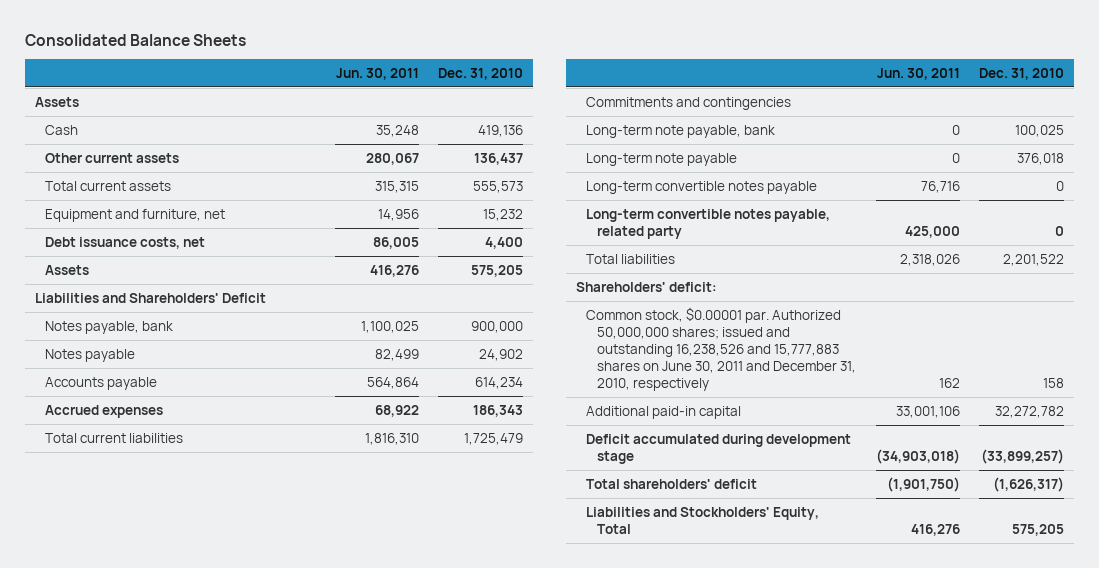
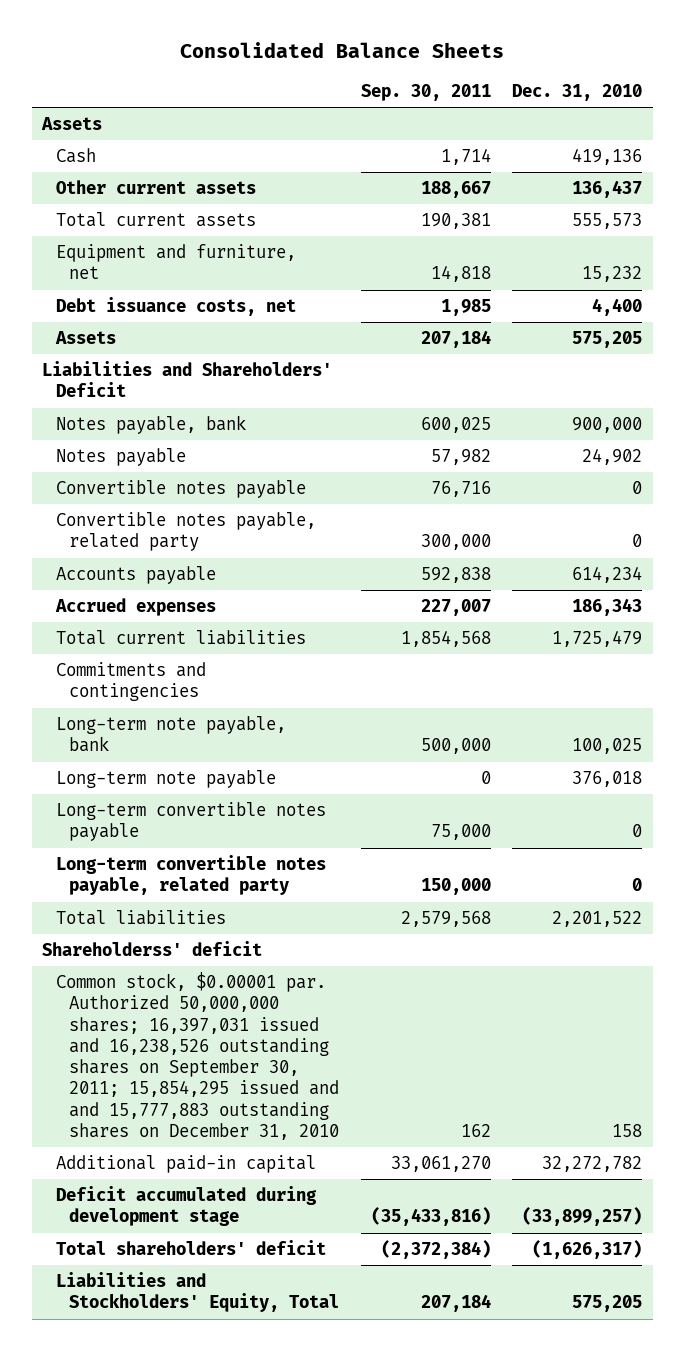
[335,67,419,80] Jun. 30, 2011 -> none
none -> [360,83,491,101] Sep. 30, 2011
none -> [55,480,306,499] Convertible notes payable
none -> [55,512,316,552] Convertible notes payable, related party
[575,281,717,292] Shareholders' deficit: -> [42,941,263,957] Shareholderss' deficit
[586,306,857,391] Common stock, $0.00001 par. Authorized 50,000,000 shares; issued and outstanding 16,238,526 and 15,777,883 shares on June 30, 2011 and December 31, 2010, respectively -> [55,972,340,1140] Common stock, $0.00001 par. Authorized 50,000,000 shares; 16,397,031 issued and 16,238,526 outstanding shares on September 30, 2011; 15,854,295 issued and and 15,777,883 outstanding shares on December 31, 2010

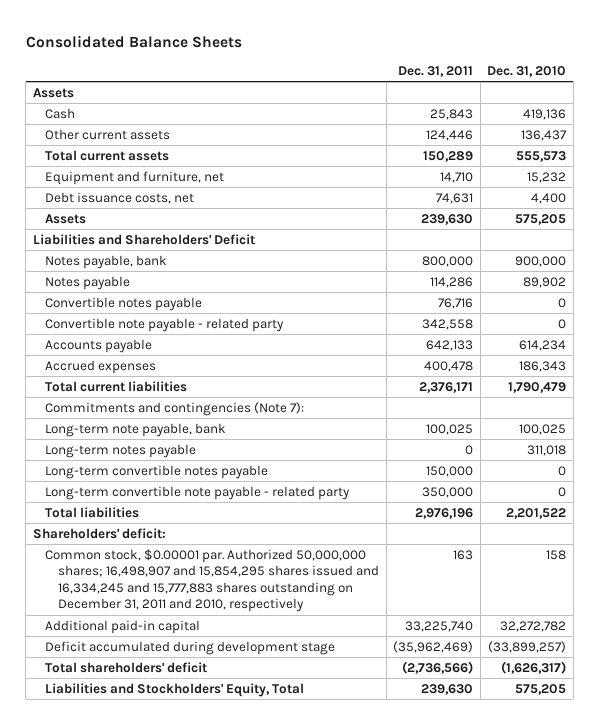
[360,83,491,101] Sep. 30, 2011 -> none
none -> [398,66,474,78] Dec. 31, 2011
[582,448,643,466] 24,902 -> [523,276,567,288] 89,902
[55,512,316,552] Convertible notes payable, related party -> [45,317,285,332] Convertible note payable - related party
[552,630,643,648] 1,725,479 -> [508,381,567,393] 1,790,479
[55,662,206,702] Commitments and contingencies -> [45,401,305,416] Commitments and contingencies (Note 7):
[55,770,276,789] Long-term note payable -> [45,443,197,458] Long-term notes payable
[572,771,643,788] 376,018 -> [527,444,567,456] 311,018
[55,855,326,896] Long-term convertible notes payable, related party -> [45,485,351,500] Long-term convertible note payable - related party
[42,941,263,957] Shareholderss' deficit -> [32,527,166,539] Shareholders' deficit:
[55,972,340,1140] Common stock, $0.00001 par. Authorized 50,000,000 shares; 16,397,031 issued and 16,238,526 outstanding shares on September 30, 2011; 15,854,295 issued and and 15,777,883 outstanding shares on December 31, 2010 -> [45,548,380,613] Common stock, $0.00001 par. Authorized 50,000,000 shares; 16,498,907 and 15,854,295 shares issued and 16,334,245 and 15,777,883 shares outstanding on December 31, 2011 and 2010, respectively

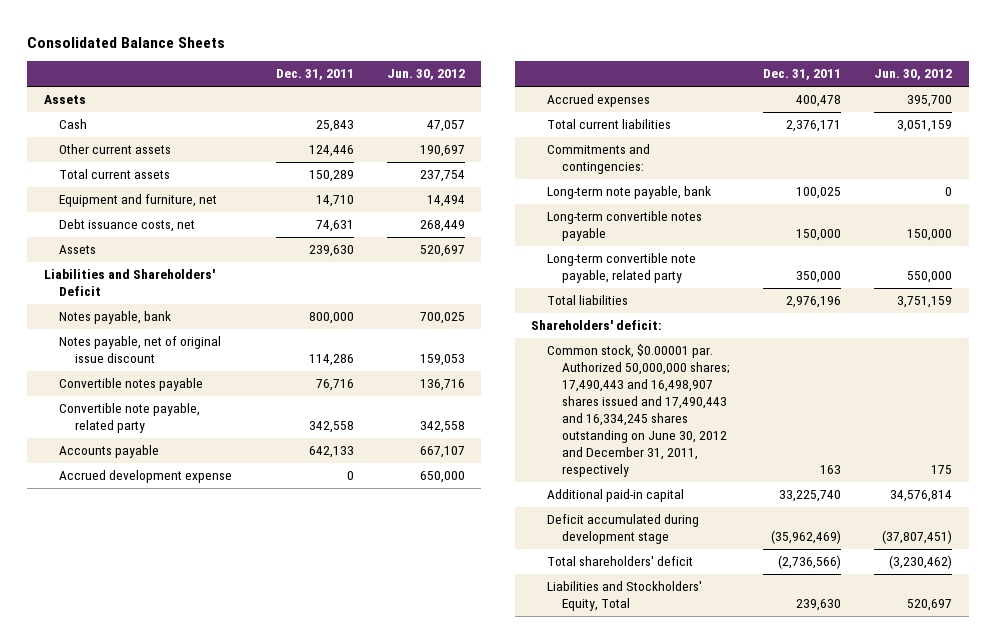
[487,66,567,78] Dec. 31, 2010 -> none
none -> [386,69,465,81] Jun. 30, 2012
[45,275,131,290] Notes payable -> [59,336,222,364] Notes payable, net of original issue discount
[45,317,285,332] Convertible note payable - related party -> [59,403,201,434] Convertible note payable, related party
none -> [59,470,233,484] Accrued development expense
[45,401,305,416] Commitments and contingencies (Note 7): -> [546,144,650,175] Commitments and contingencies:
[45,443,197,458] Long-term notes payable -> none
[45,485,351,500] Long-term convertible note payable - related party -> [546,253,696,284] Long-term convertible note payable, related party
[45,548,380,613] Common stock, $0.00001 par. Authorized 50,000,000 shares; 16,498,907 and 15,854,295 shares issued and 16,334,245 and 15,777,883 shares outstanding on December 31, 2011 and 2010, respectively -> [546,344,731,478] Common stock, $0.00001 par. Authorized 50,000,000 shares; 17,490,443 and 16,498,907 shares issued and 17,490,443 and 16,334,245 shares outstanding on June 30, 2012 and December 31, 2011, respectively

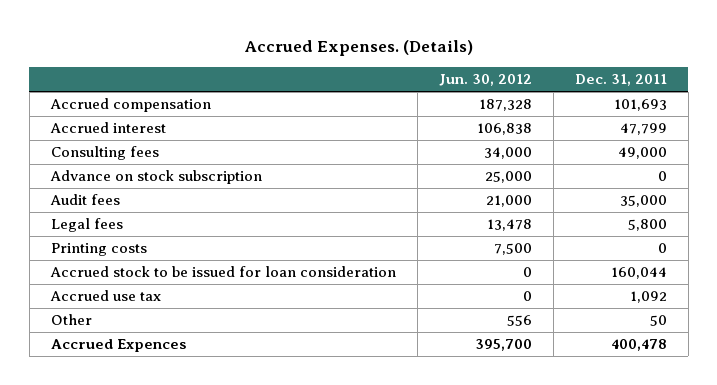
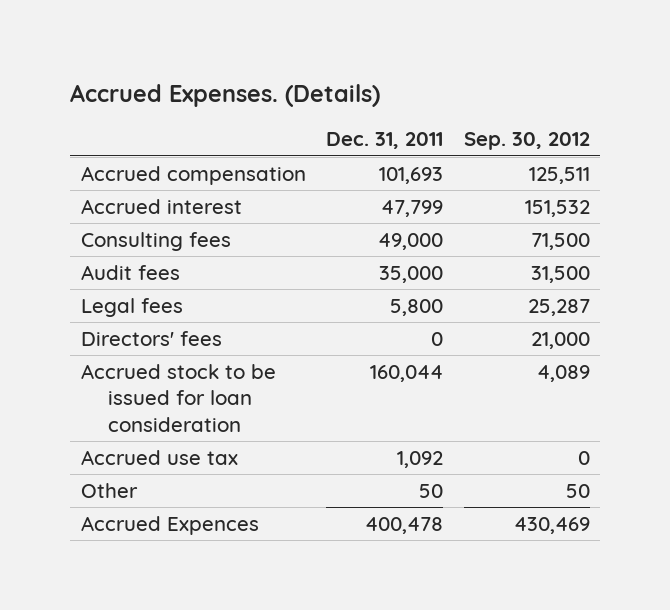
[438,74,532,87] Jun. 30, 2012 -> none
none -> [463,132,590,151] Sep. 30, 2012
[49,170,262,185] Advance on stock subscription -> none
[50,243,147,257] Printing costs -> none
none -> [80,330,222,346] Directors' fees

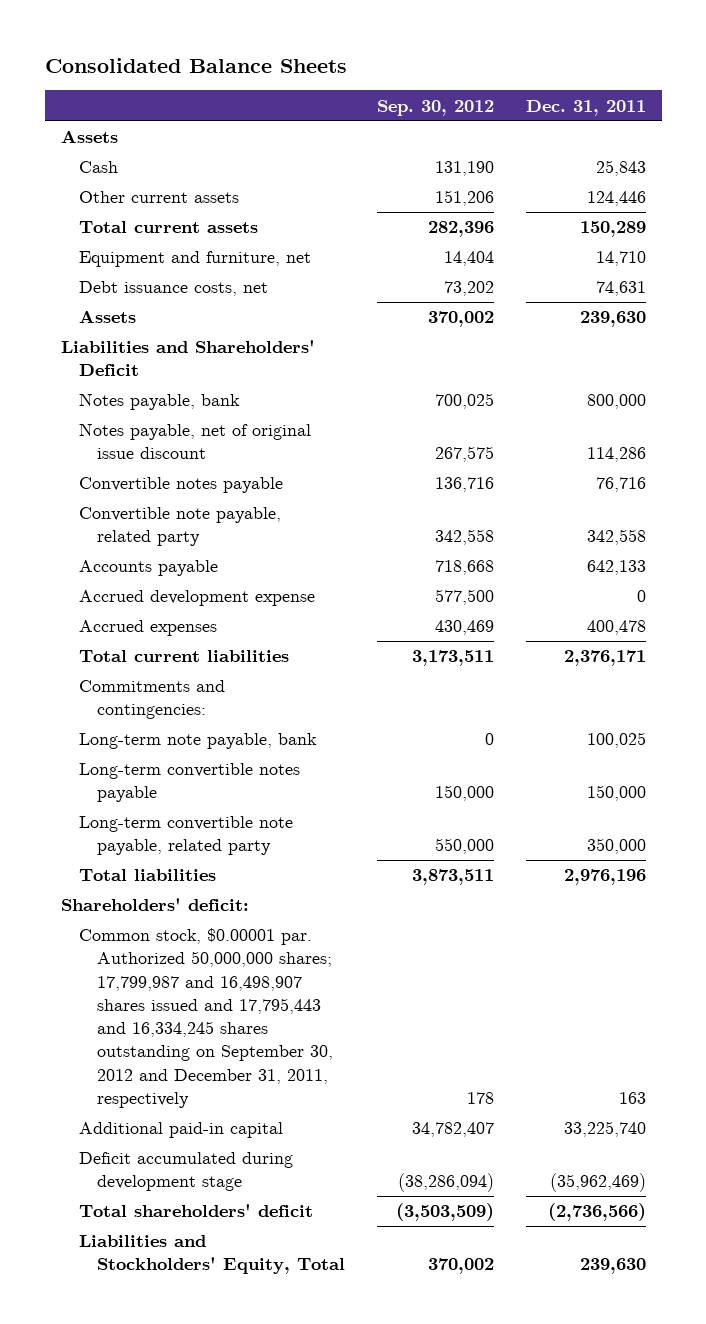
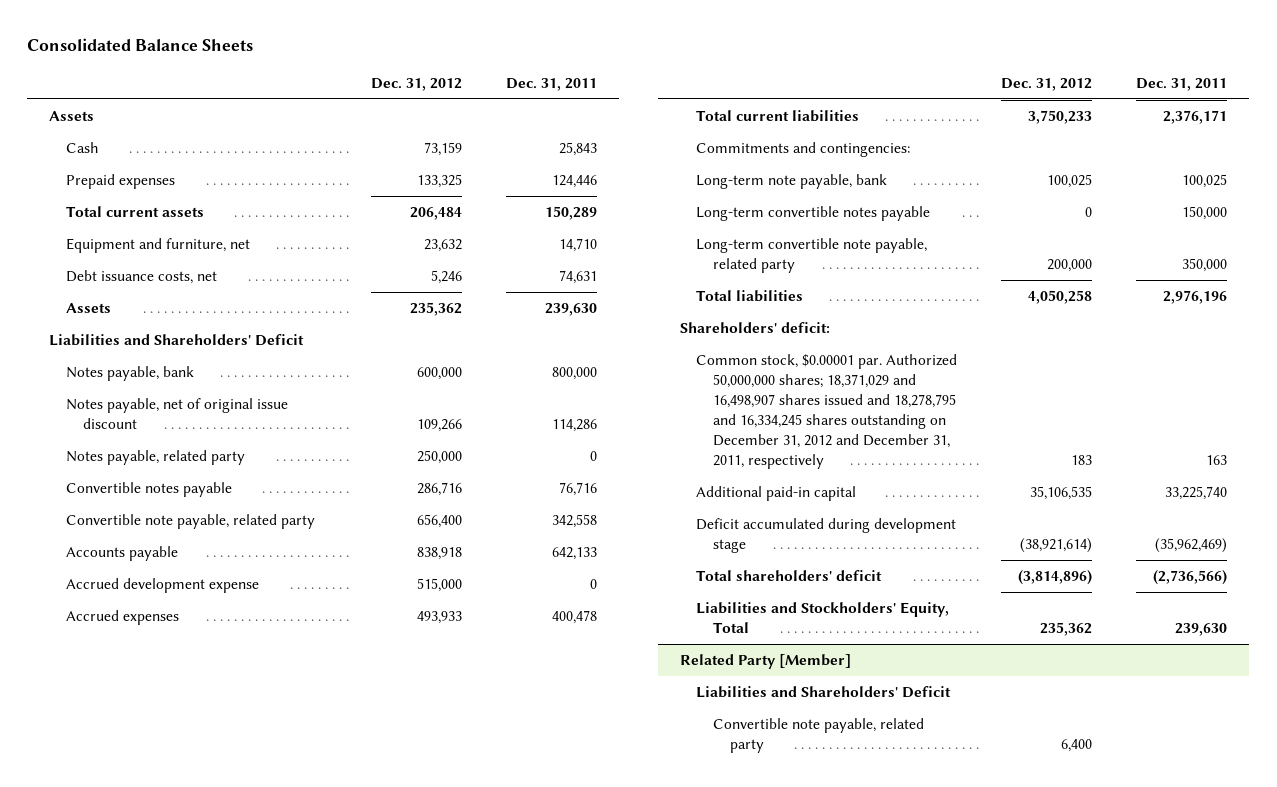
[376,99,494,116] Sep. 30, 2012 -> none
none -> [371,77,463,91] Dec. 31, 2012
[78,191,239,204] Other current assets -> [66,173,176,189] Prepaid expenses
none -> [66,449,246,465] Notes payable, related party
[78,928,334,1108] Common stock, $0.00001 par. Authorized 50,000,000 shares; 17,799,987 and 16,498,907 shares issued and 17,795,443 and 16,334,245 shares outstanding on September 30, 2012 and December 31, 2011, respectively -> [696,353,958,469] Common stock, $0.00001 par. Authorized 50,000,000 shares; 18,371,029 and 16,498,907 shares issued and 18,278,795 and 16,334,245 shares outstanding on December 31, 2012 and December 31, 2011, respectively
none -> [679,653,851,669] Related Party [Member]
none -> [696,685,952,698] Liabilities and Shareholders' Deficit
none -> [713,717,925,753] Convertible note payable, related party

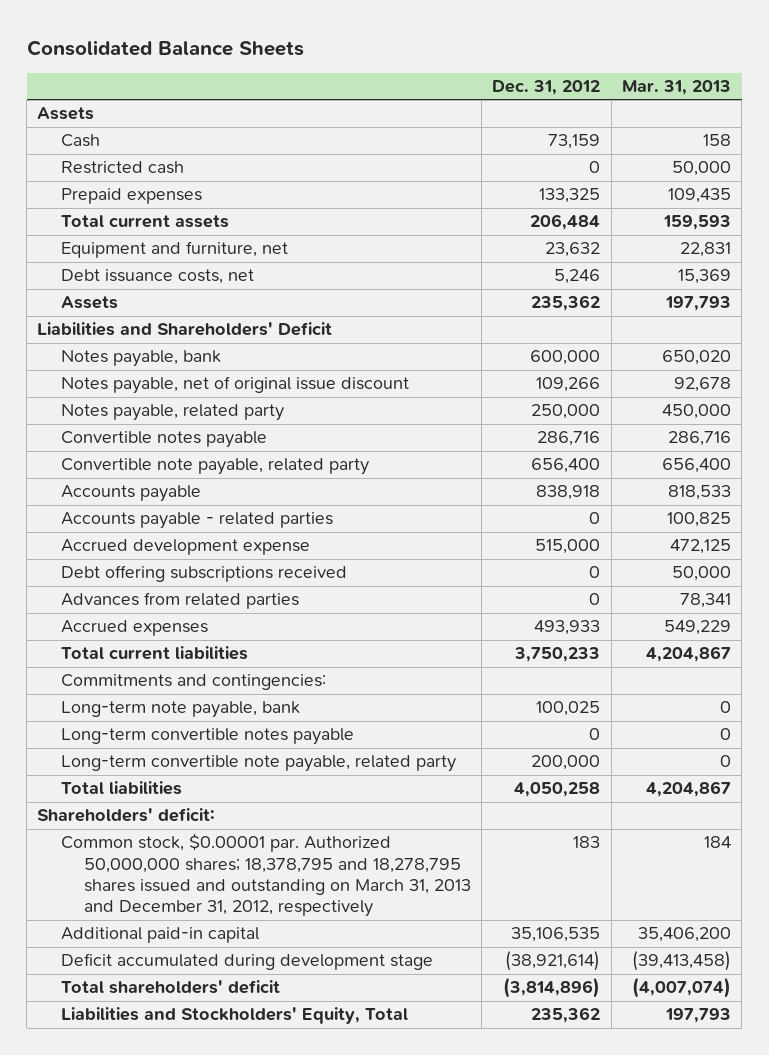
[506,77,598,91] Dec. 31, 2011 -> none
none -> [622,79,732,95] Mar. 31, 2013
none -> [60,161,184,175] Restricted cash
none -> [60,512,333,530] Accounts payable - related parties
none -> [60,565,347,583] Debt offering subscriptions received
none -> [60,592,299,610] Advances from related parties
[696,353,958,469] Common stock, $0.00001 par. Authorized 50,000,000 shares; 18,371,029 and 16,498,907 shares issued and 18,278,795 and 16,334,245 shares outstanding on December 31, 2012 and December 31, 2011, respectively -> [60,833,471,918] Common stock, $0.00001 par. Authorized 50,000,000 shares; 18,378,795 and 18,278,795 shares issued and outstanding on March 31, 2013 and December 31, 2012, respectively
[679,653,851,669] Related Party [Member] -> none
[696,685,952,698] Liabilities and Shareholders' Deficit -> none
[713,717,925,753] Convertible note payable, related party -> none

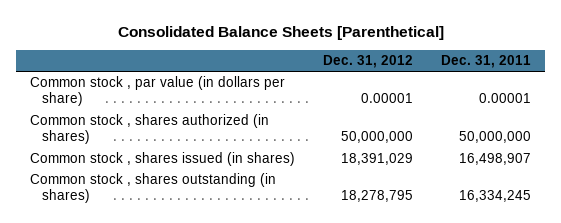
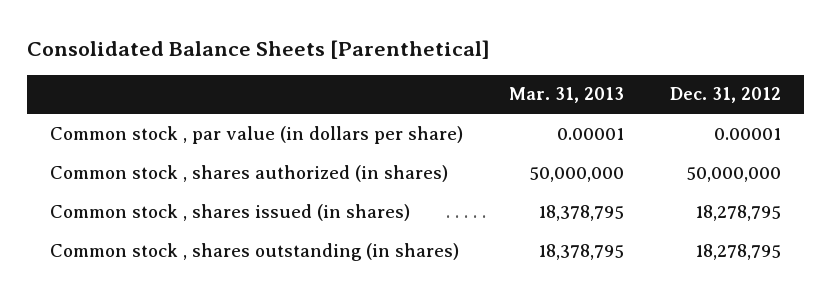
[441,55,532,69] Dec. 31, 2011 -> none
none -> [509,87,625,104] Mar. 31, 2013
[341,153,414,166] 18,391,029 -> [694,204,781,221] 18,278,795

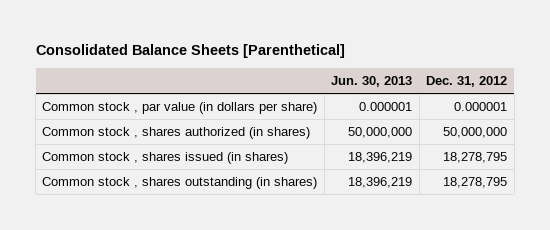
[509,87,625,104] Mar. 31, 2013 -> none
none -> [331,76,413,88] Jun. 30, 2013
[713,127,781,140] 0.00001 -> [454,101,508,111] 0.000001

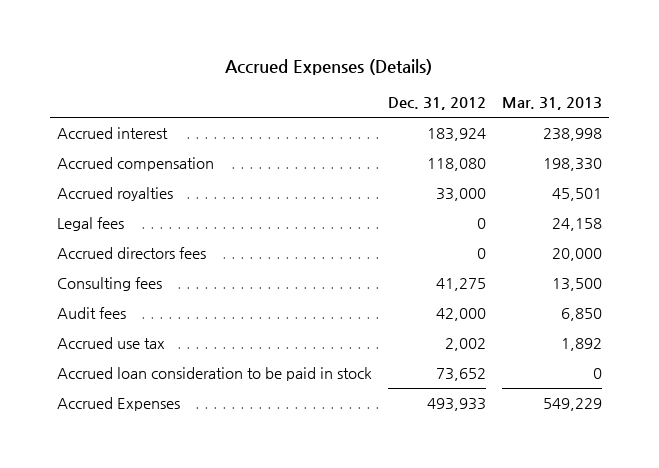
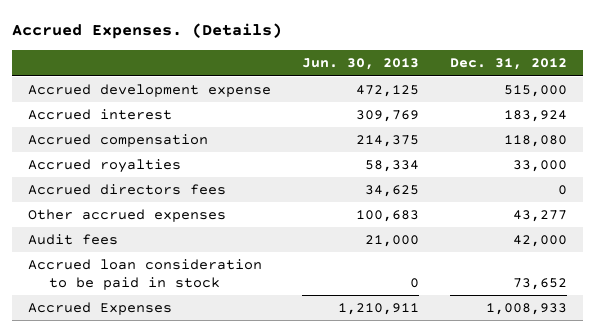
[225,59,433,76] Accrued Expenses (Details) -> [12,23,283,40] Accrued Expenses. (Details)
[501,97,602,111] Mar. 31, 2013 -> none
none -> [301,58,419,71] Jun. 30, 2013
none -> [27,84,271,98] Accrued development expense
[57,217,125,232] Legal fees -> none
[57,277,163,292] Consulting fees -> none
none -> [27,209,226,223] Other accrued expenses
[57,337,166,350] Accrued use tax -> none
[426,398,486,412] 493,933 -> [486,303,568,316] 1,008,933

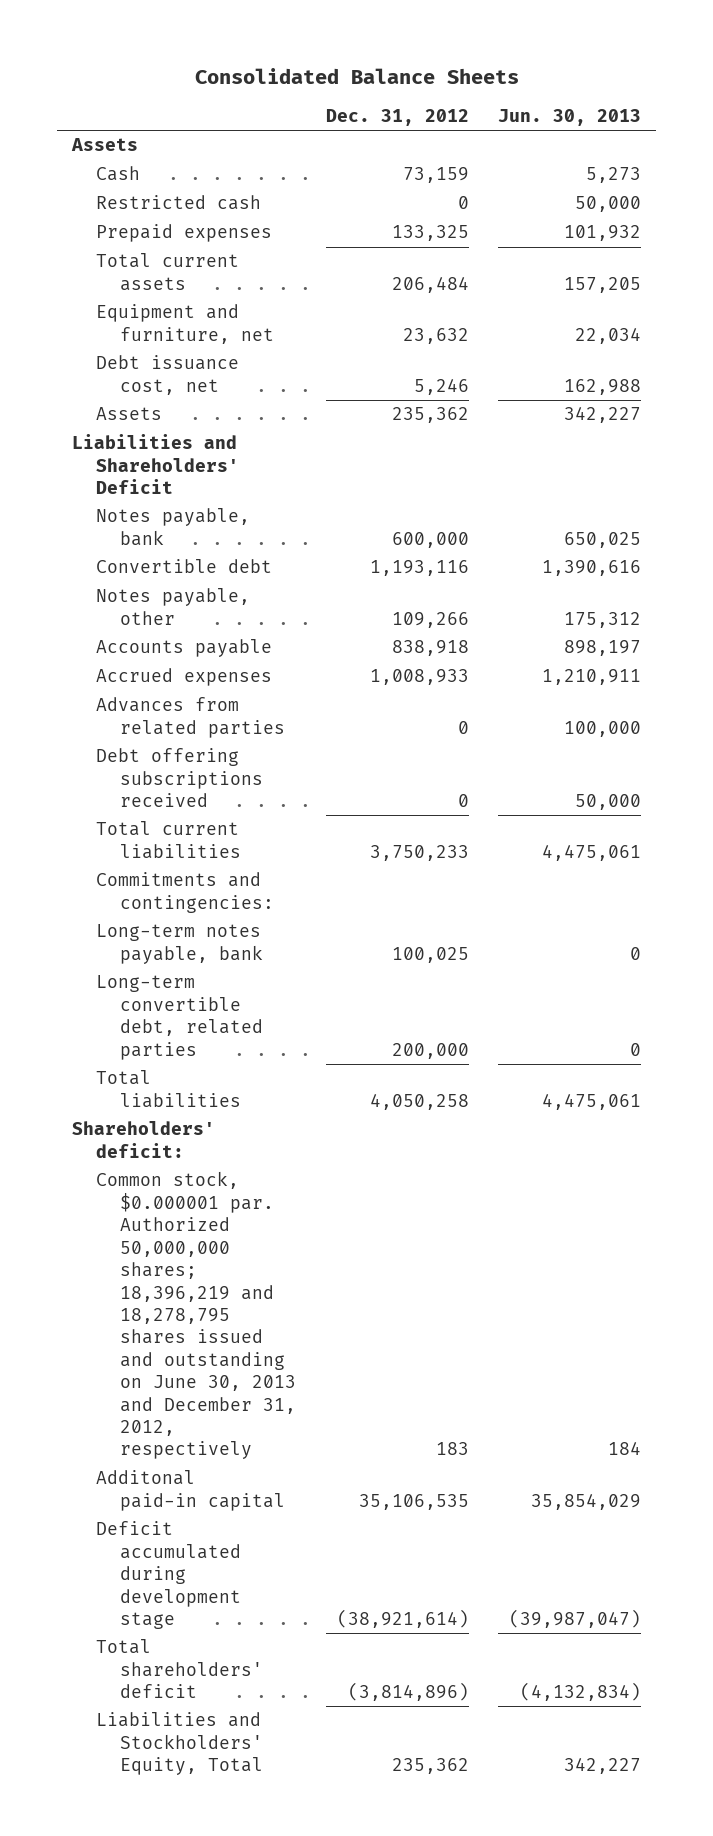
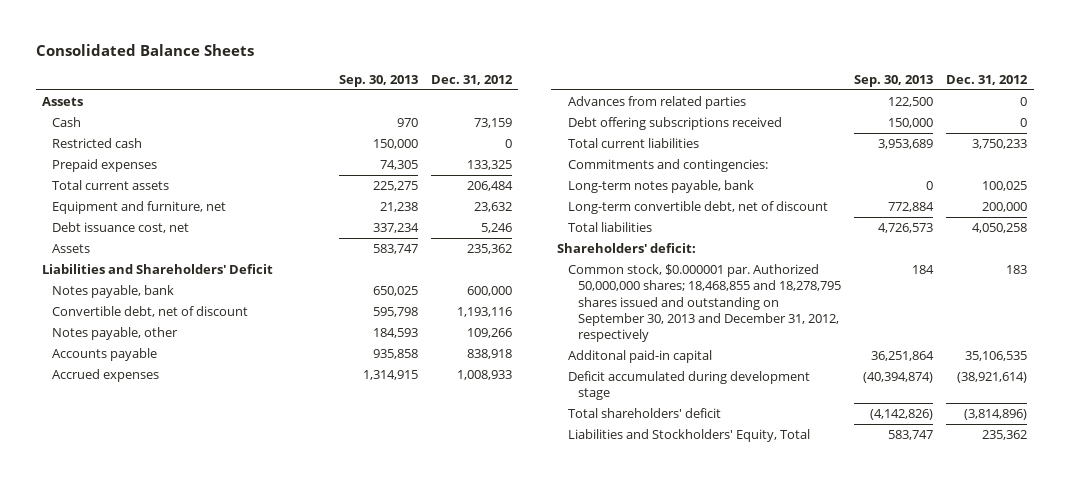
[498,109,642,127] Jun. 30, 2013 -> none
none -> [338,74,418,87] Sep. 30, 2013
[95,559,272,574] Convertible debt -> [52,306,249,318] Convertible debt, net of discount
[95,975,264,1060] Long-term convertible debt, related parties -> [567,201,828,215] Long-term convertible debt, net of discount
[95,1171,297,1460] Common stock, $0.000001 par. Authorized 50,000,000 shares; 18,396,219 and 18,278,795 shares issued and outstanding on June 30, 2013 and December 31, 2012, respectively -> [567,264,841,343] Common stock, $0.000001 par. Authorized 50,000,000 shares; 18,468,855 and 18,278,795 shares issued and outstanding on September 30, 2013 and December 31, 2012, respectively

